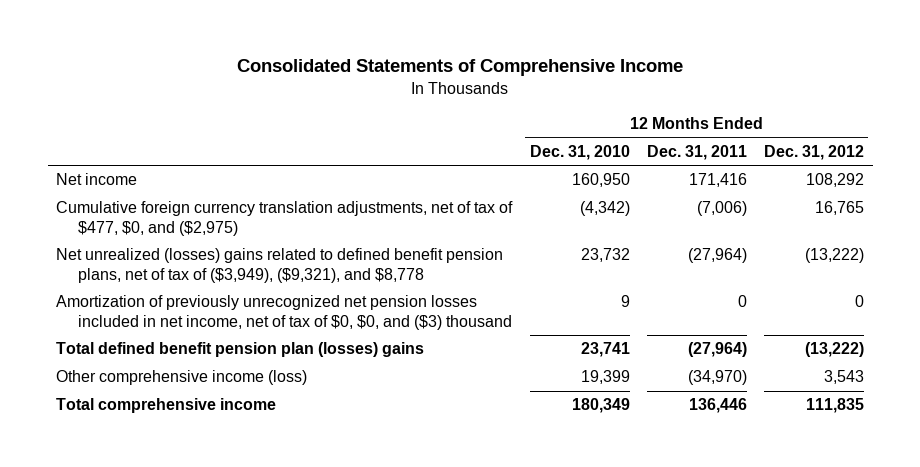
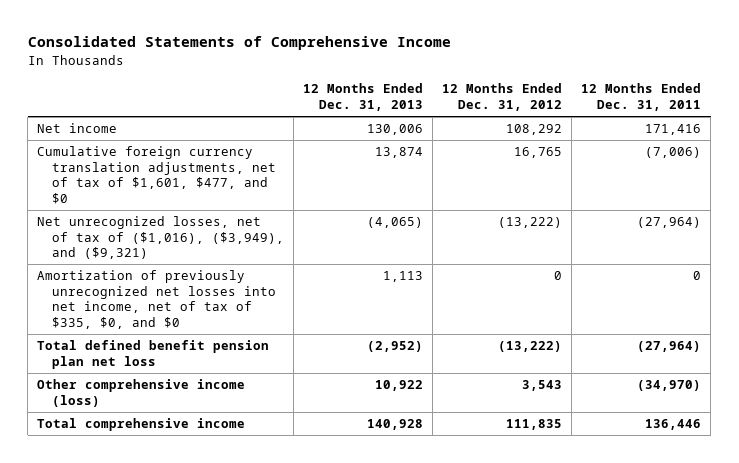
[529,144,630,160] Dec. 31, 2010 -> none
none -> [303,83,424,112] 12 Months Ended Dec. 31, 2013
[56,201,514,236] Cumulative foreign currency translation adjustments, net of tax of $477, $0, and ($2,975) -> [37,146,277,204] Cumulative foreign currency translation adjustments, net of tax of $1,601, $477, and $0
[56,248,504,283] Net unrealized (losses) gains related to defined benefit pension plans, net of tax of ($3,949), ($9,321), and $8,778 -> [37,216,285,260] Net unrecognized losses, net of tax of ($1,016), ($3,949), and ($9,321)
[56,295,512,330] Amortization of previously unrecognized net pension losses included in net income, net of tax of $0, $0, and ($3) thousand -> [37,270,277,329] Amortization of previously unrecognized net losses into net income, net of tax of $335, $0, and $0
[56,342,425,358] Total defined benefit pension plan (losses) gains -> [37,340,270,369] Total defined benefit pension plan net loss

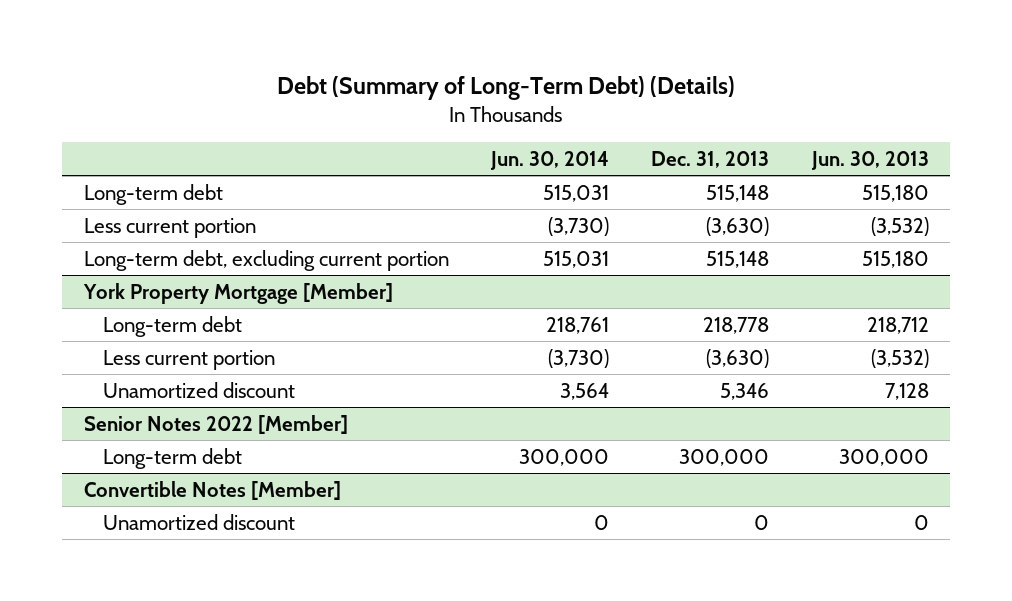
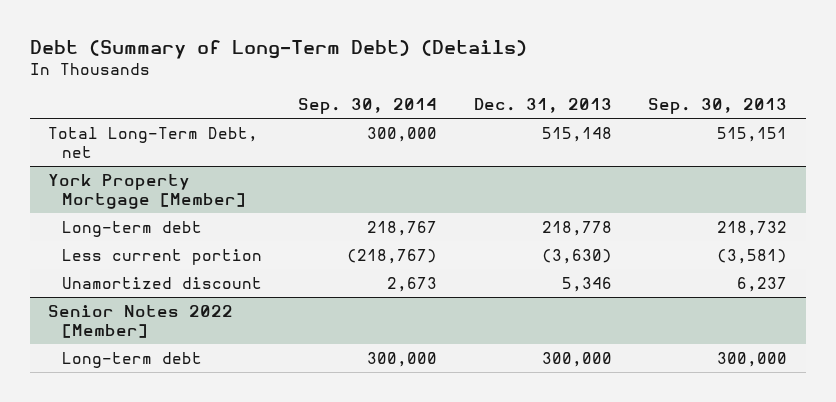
[489,150,609,170] Jun. 30, 2014 -> none
[810,150,929,170] Jun. 30, 2013 -> none
none -> [298,98,438,115] Sep. 30, 2014
none -> [648,98,788,115] Sep. 30, 2013
[83,183,223,205] Long-term debt -> none
[83,217,256,238] Less current portion -> none
[83,249,449,271] Long-term debt, excluding current portion -> [48,126,259,158] Total Long-Term Debt, net
[83,480,341,500] Convertible Notes [Member] -> none
[102,513,295,530] Unamortized discount -> none

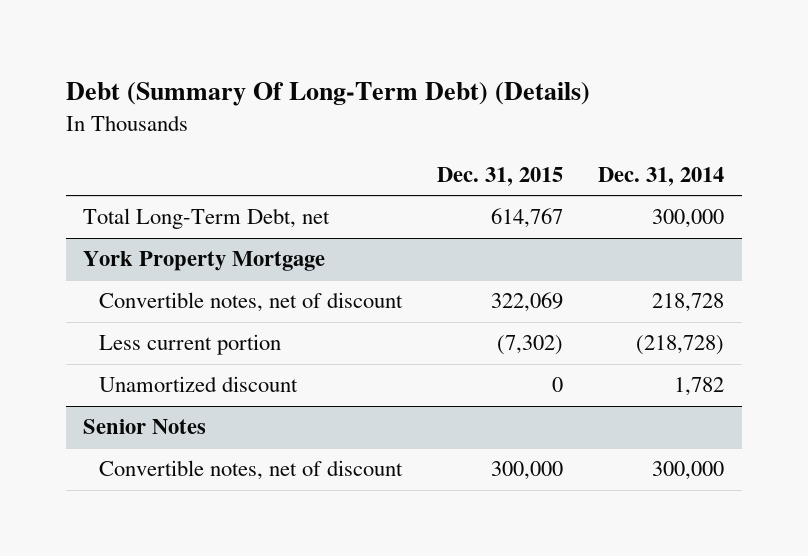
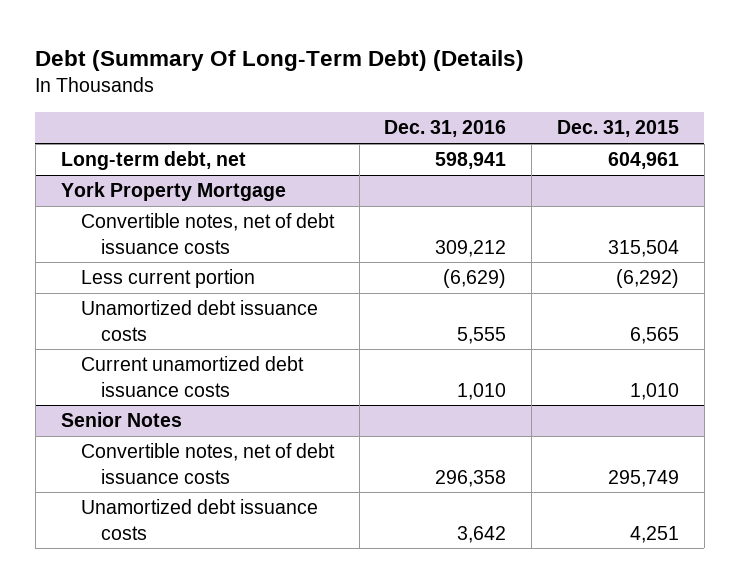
[598,166,725,186] Dec. 31, 2014 -> none
none -> [384,120,507,138] Dec. 31, 2016
[83,208,331,230] Total Long-Term Debt, net -> [60,151,246,171] Long-term debt, net
[491,208,564,229] 614,767 -> [607,152,679,170] 604,961
[98,376,298,393] Unamortized discount -> none
[98,292,403,313] Convertible notes, net of discount -> [80,213,335,254] Convertible notes, net of debt issuance costs
[491,292,564,313] 322,069 -> [607,239,679,257] 315,504
[497,335,564,356] (7,302) -> [615,269,679,289] (6,292)
none -> [80,300,318,341] Unamortized debt issuance costs
none -> [80,356,304,397] Current unamortized debt issuance costs
[98,460,403,481] Convertible notes, net of discount -> [80,443,335,484] Convertible notes, net of debt issuance costs
[491,461,564,481] 300,000 -> [607,469,679,487] 295,749
none -> [80,499,318,540] Unamortized debt issuance costs

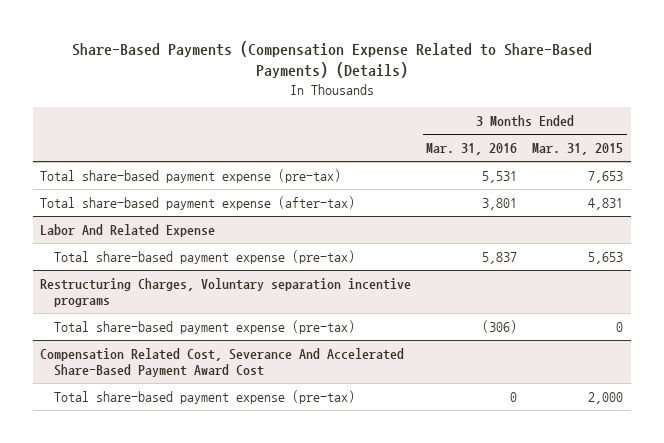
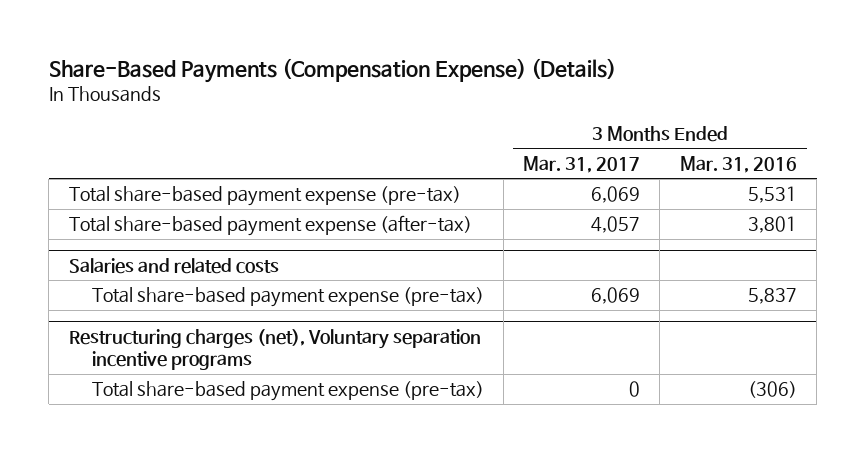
[71,41,592,79] Share-Based Payments (Compensation Expense Related to Share-Based Payments) (Details) -> [48,58,616,84] Share-Based Payments (Compensation Expense) (Details)
[532,143,624,156] Mar. 31, 2015 -> none
none -> [523,155,641,173] Mar. 31, 2017
[40,223,216,237] Labor And Related Expense -> [68,257,279,274] Salaries and related costs
[40,277,412,308] Restructuring Charges, Voluntary separation incentive programs -> [68,328,481,371] Restructuring charges (net), Voluntary separation incentive programs
[40,347,405,378] Compensation Related Cost, Severance And Accelerated Share-Based Payment Award Cost -> none
[54,389,356,404] Total share-based payment expense (pre-tax) -> none

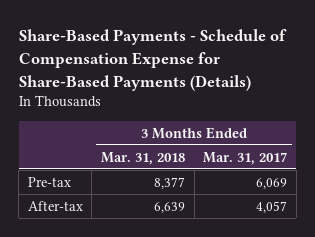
[48,58,616,84] Share-Based Payments (Compensation Expense) (Details) -> [18,29,287,91] Share-Based Payments - Schedule of Compensation Expense for Share-Based Payments (Details)
[679,155,797,173] Mar. 31, 2016 -> none
none -> [100,151,185,165] Mar. 31, 2018
[68,257,279,274] Salaries and related costs -> none
[91,287,484,308] Total share-based payment expense (pre-tax) -> none
[68,328,481,371] Restructuring charges (net), Voluntary separation incentive programs -> none
[91,381,484,402] Total share-based payment expense (pre-tax) -> none
[68,186,461,207] Total share-based payment expense (pre-tax) -> [27,176,71,187] Pre-tax
[68,215,472,237] Total share-based payment expense (after-tax) -> [27,200,83,211] After-tax

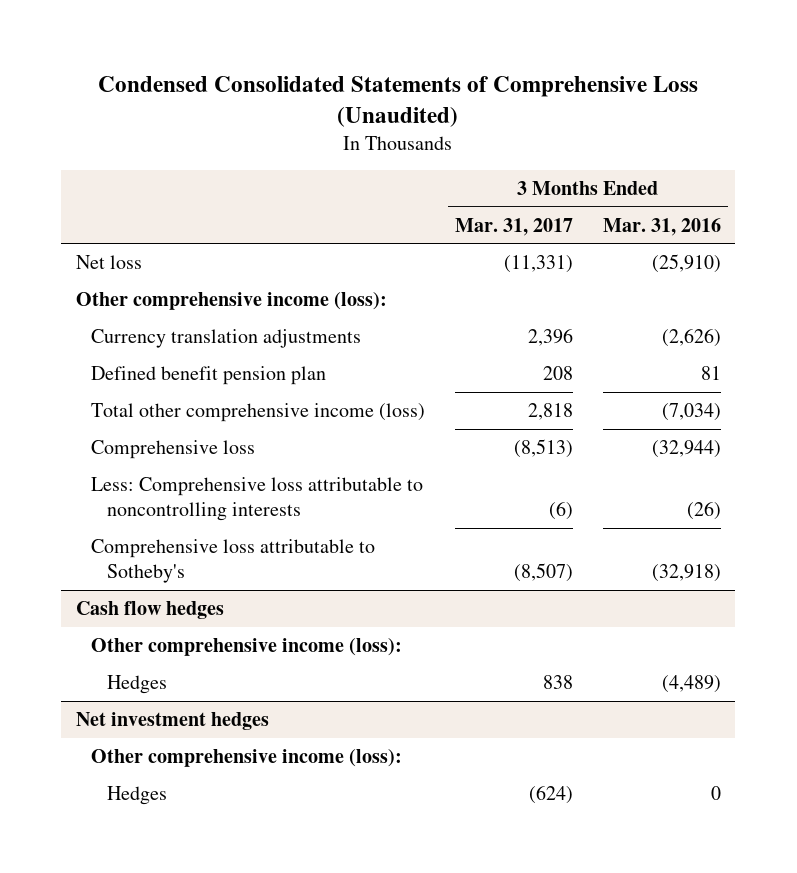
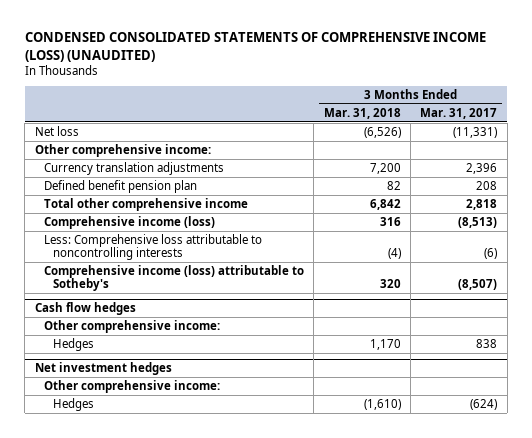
[98,76,699,128] Condensed Consolidated Statements of Comprehensive Loss (Unaudited) -> [24,32,486,62] CONDENSED CONSOLIDATED STATEMENTS OF COMPREHENSIVE INCOME (LOSS) (UNAUDITED)
[602,217,721,236] Mar. 31, 2016 -> none
none -> [323,107,401,119] Mar. 31, 2018
[75,291,387,310] Other comprehensive income (loss): -> [34,143,211,157] Other comprehensive income:
[91,402,426,422] Total other comprehensive income (loss) -> [43,197,248,211] Total other comprehensive income
[91,439,256,459] Comprehensive loss -> [43,215,215,229] Comprehensive income (loss)
[91,538,376,584] Comprehensive loss attributable to Sotheby's -> [43,264,304,292] Comprehensive income (loss) attributable to Sotheby's
[91,637,403,656] Other comprehensive income (loss): -> [43,319,220,333] Other comprehensive income:
[91,748,403,767] Other comprehensive income (loss): -> [43,379,220,393] Other comprehensive income:

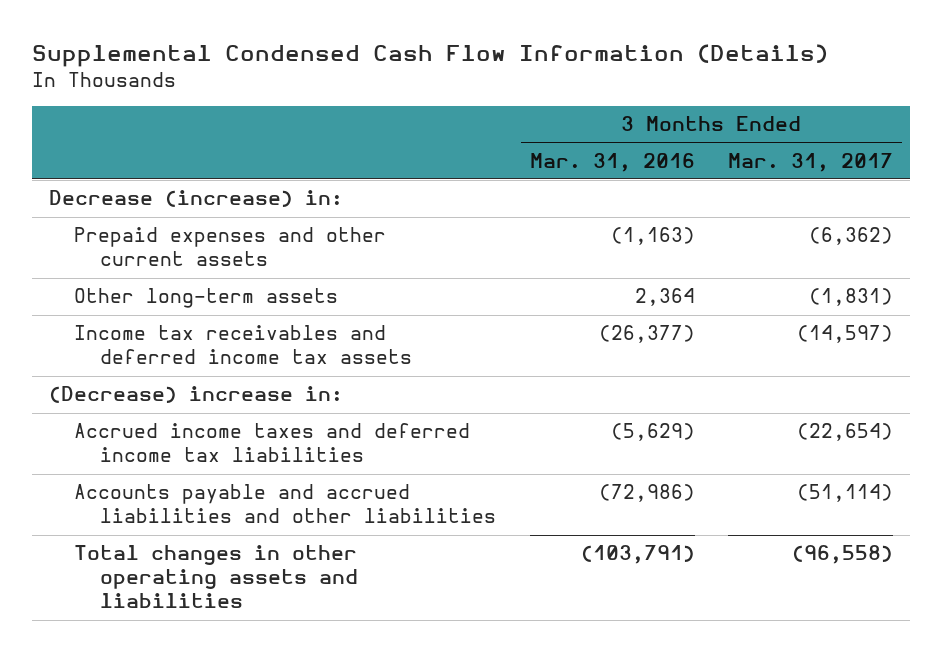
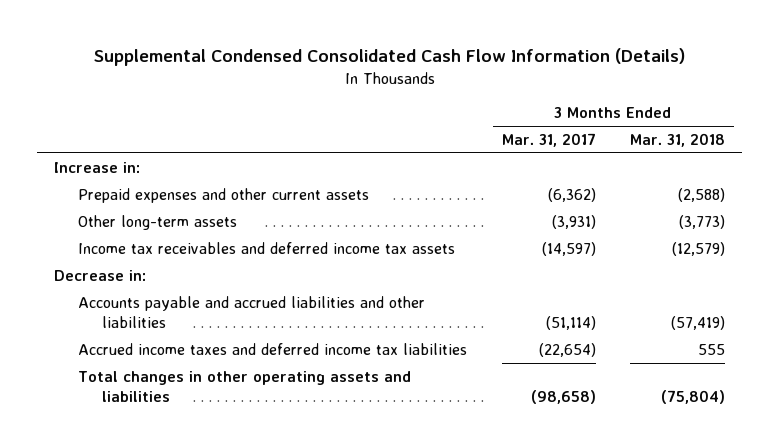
[32,44,829,68] Supplemental Condensed Cash Flow Information (Details) -> [93,48,685,67] Supplemental Condensed Consolidated Cash Flow Information (Details)
[529,152,695,172] Mar. 31, 2016 -> none
none -> [630,132,726,147] Mar. 31, 2018
[48,190,343,208] Decrease (increase) in: -> [54,161,141,173] Increase in:
[809,288,894,307] (1,831) -> [551,214,596,229] (3,931)
[48,386,343,404] (Decrease) increase in: -> [54,269,147,281] Decrease in:
[74,423,471,463] Accrued income taxes and deferred income tax liabilities -> [78,342,468,355] Accrued income taxes and deferred income tax liabilities
[792,545,894,565] (96,558) -> [530,390,596,405] (98,658)

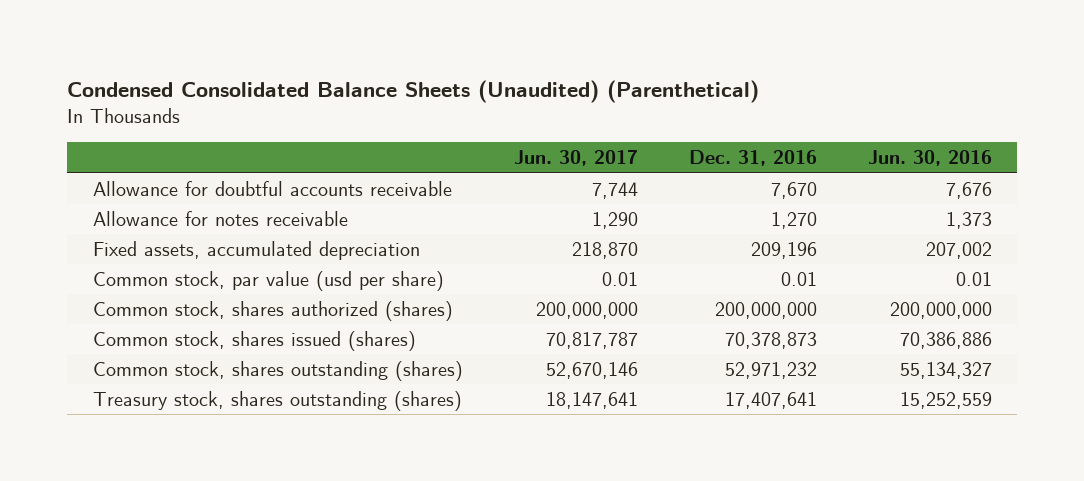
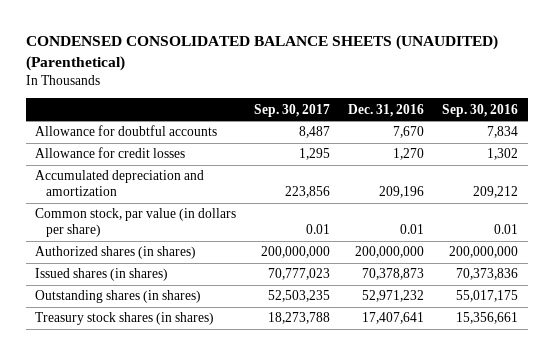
[67,79,760,103] Condensed Consolidated Balance Sheets (Unaudited) (Parenthetical) -> [25,35,498,72] CONDENSED CONSOLIDATED BALANCE SHEETS (UNAUDITED) (Parenthetical)
[513,150,638,167] Jun. 30, 2017 -> none
[867,150,992,167] Jun. 30, 2016 -> none
none -> [254,103,331,117] Sep. 30, 2017
none -> [442,103,519,117] Sep. 30, 2016
[92,180,452,196] Allowance for doubtful accounts receivable -> [34,125,217,137] Allowance for doubtful accounts
[92,210,348,226] Allowance for notes receivable -> [34,147,185,159] Allowance for credit losses
[92,240,420,260] Fixed assets, accumulated depreciation -> [34,170,204,197] Accumulated depreciation and amortization
[92,270,444,291] Common stock, par value (usd per share) -> [34,208,236,238] Common stock, par value (in dollars per share)
[92,300,453,321] Common stock, shares authorized (shares) -> [34,246,196,260] Authorized shares (in shares)
[92,330,416,351] Common stock, shares issued (shares) -> [34,268,168,282] Issued shares (in shares)
[92,360,463,381] Common stock, shares outstanding (shares) -> [34,290,201,304] Outstanding shares (in shares)
[92,390,462,411] Treasury stock, shares outstanding (shares) -> [34,312,214,326] Treasury stock shares (in shares)

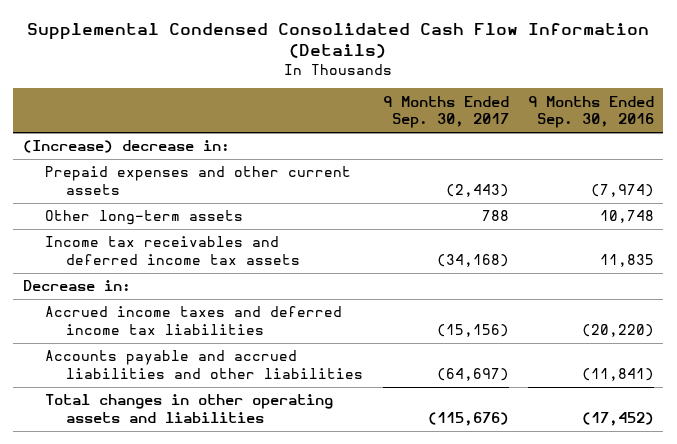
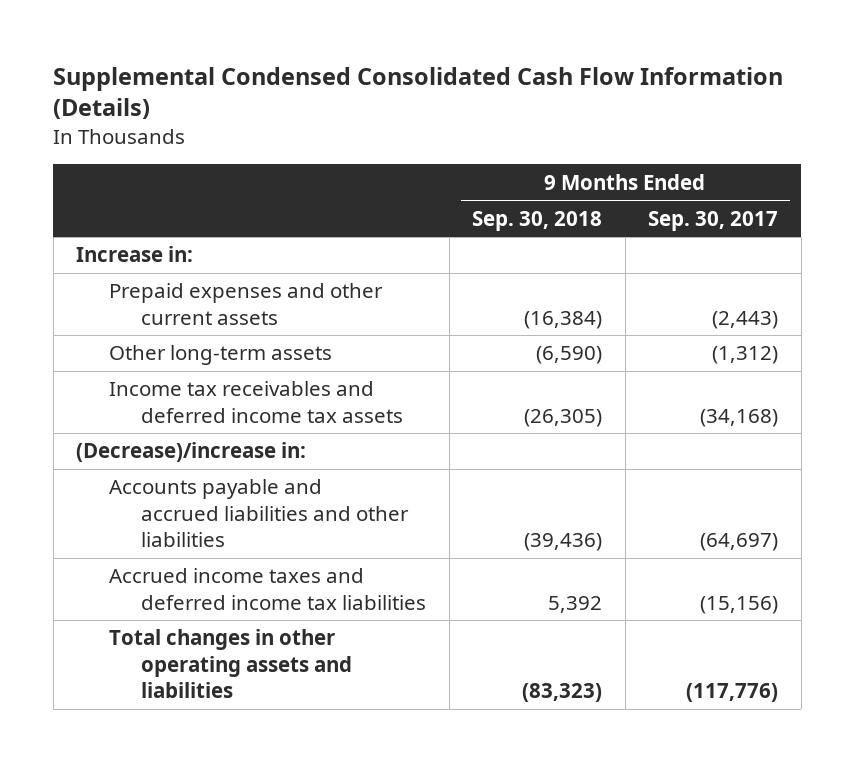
[527,95,654,129] 9 Months Ended Sep. 30, 2016 -> none
none -> [472,210,603,231] Sep. 30, 2018
[22,140,230,154] (Increase) decrease in: -> [76,246,194,263] Increase in:
[481,210,509,222] 788 -> [712,346,779,365] (1,312)
[22,280,131,292] Decrease in: -> [76,442,307,463] (Decrease)/increase in:
[44,306,342,335] Accrued income taxes and deferred income tax liabilities -> [108,568,427,610] Accrued income taxes and deferred income tax liabilities
[427,411,509,426] (115,676) -> [686,682,779,702] (117,776)

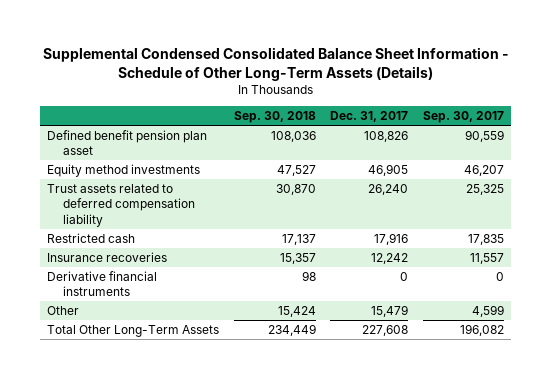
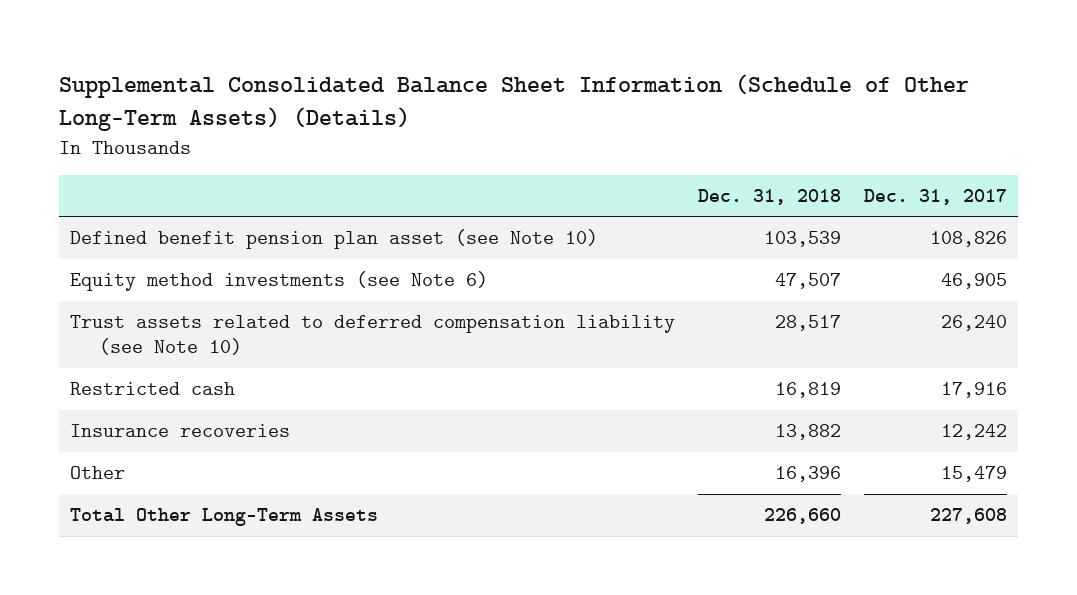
[42,46,509,81] Supplemental Condensed Consolidated Balance Sheet Information - Schedule of Other Long-Term Assets (Details) -> [59,74,970,131] Supplemental Consolidated Balance Sheet Information (Schedule of Other Long-Term Assets) (Details)
[233,111,316,124] Sep. 30, 2018 -> none
[423,111,505,124] Sep. 30, 2017 -> none
none -> [698,188,842,205] Dec. 31, 2018
[47,130,208,156] Defined benefit pension plan asset -> [70,229,599,250] Defined benefit pension plan asset (see Note 10)
[47,164,201,178] Equity method investments -> [70,271,489,292] Equity method investments (see Note 6)
[47,184,196,227] Trust assets related to deferred compensation liability -> [70,315,676,356] Trust assets related to deferred compensation liability (see Note 10)
[47,271,158,297] Derivative financial instruments -> none

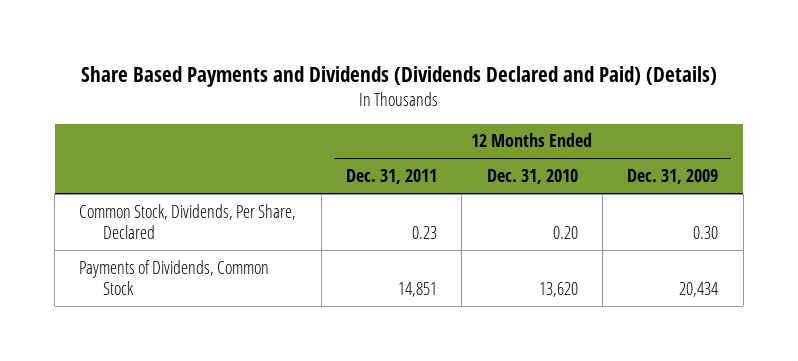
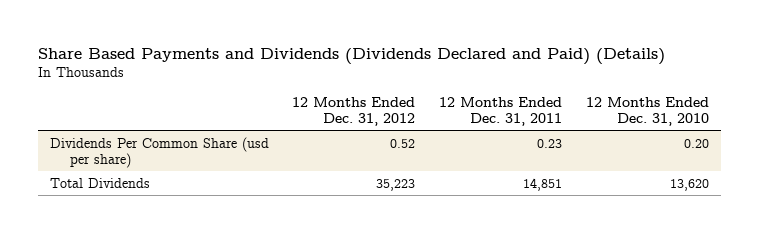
[627,168,719,184] Dec. 31, 2009 -> none
none -> [292,96,416,127] 12 Months Ended Dec. 31, 2012
[79,203,297,239] Common Stock, Dividends, Per Share, Declared -> [49,136,269,168] Dividends Per Common Share (usd per share)
[79,259,270,295] Payments of Dividends, Common Stock -> [49,177,150,188] Total Dividends

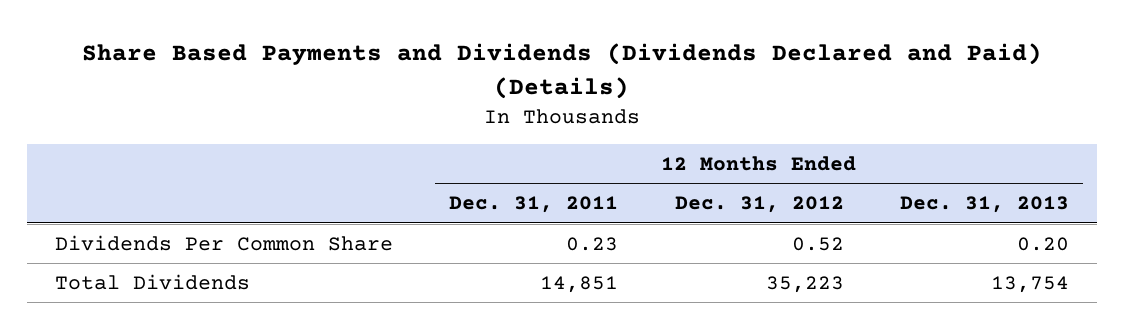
[585,96,709,127] 12 Months Ended Dec. 31, 2010 -> none
none -> [899,196,1069,214] Dec. 31, 2013
[49,136,269,168] Dividends Per Common Share (usd per share) -> [54,234,393,251] Dividends Per Common Share

